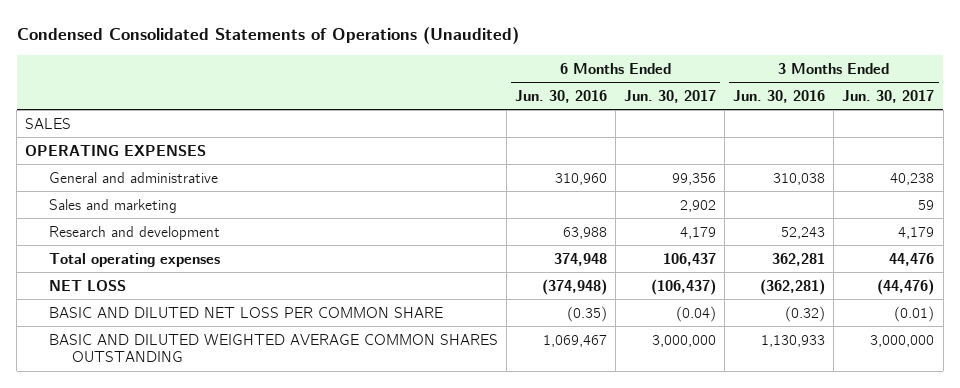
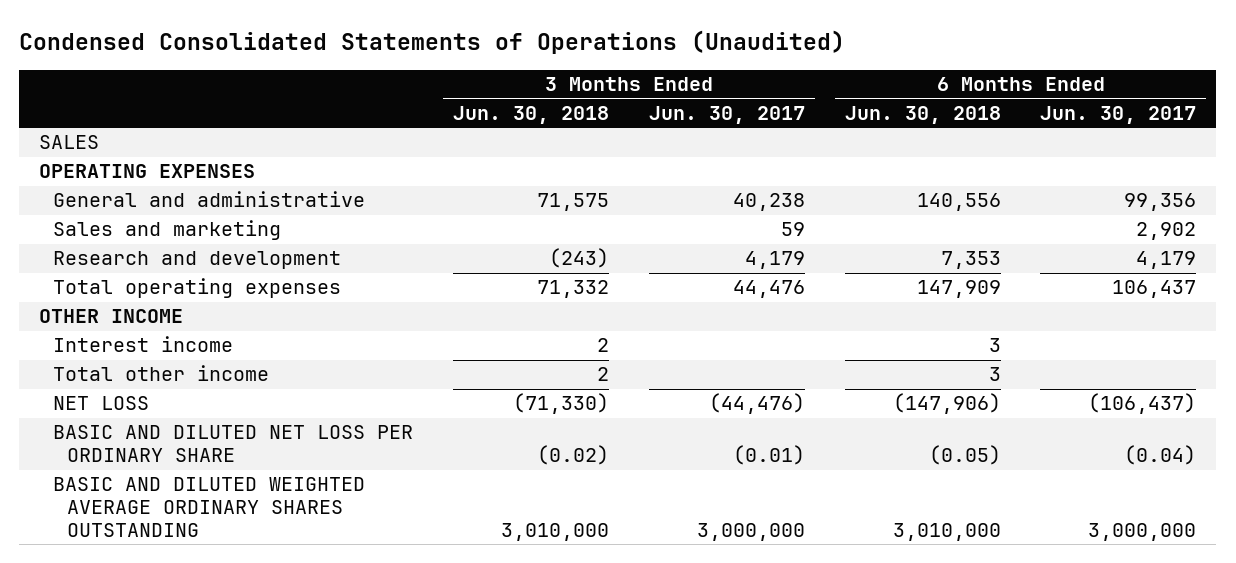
[514,89,607,103] Jun. 30, 2016 -> none
[733,89,826,103] Jun. 30, 2016 -> none
none -> [453,105,610,124] Jun. 30, 2018
none -> [844,105,1001,124] Jun. 30, 2018
none -> [39,309,184,324] OTHER INCOME
none -> [53,336,234,353] Interest income
none -> [53,365,270,382] Total other income
[48,306,443,318] BASIC AND DILUTED NET LOSS PER COMMON SHARE -> [53,425,414,463] BASIC AND DILUTED NET LOSS PER ORDINARY SHARE
[48,333,498,363] BASIC AND DILUTED WEIGHTED AVERAGE COMMON SHARES OUTSTANDING -> [53,477,366,538] BASIC AND DILUTED WEIGHTED AVERAGE ORDINARY SHARES OUTSTANDING

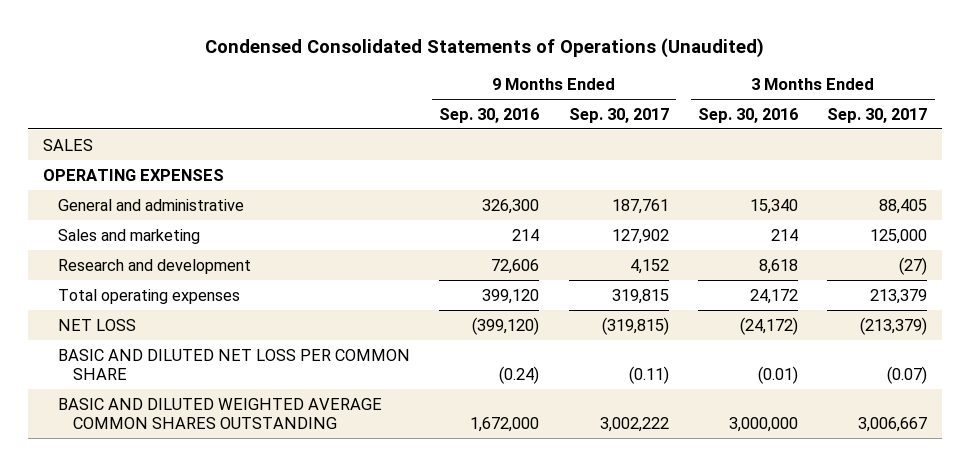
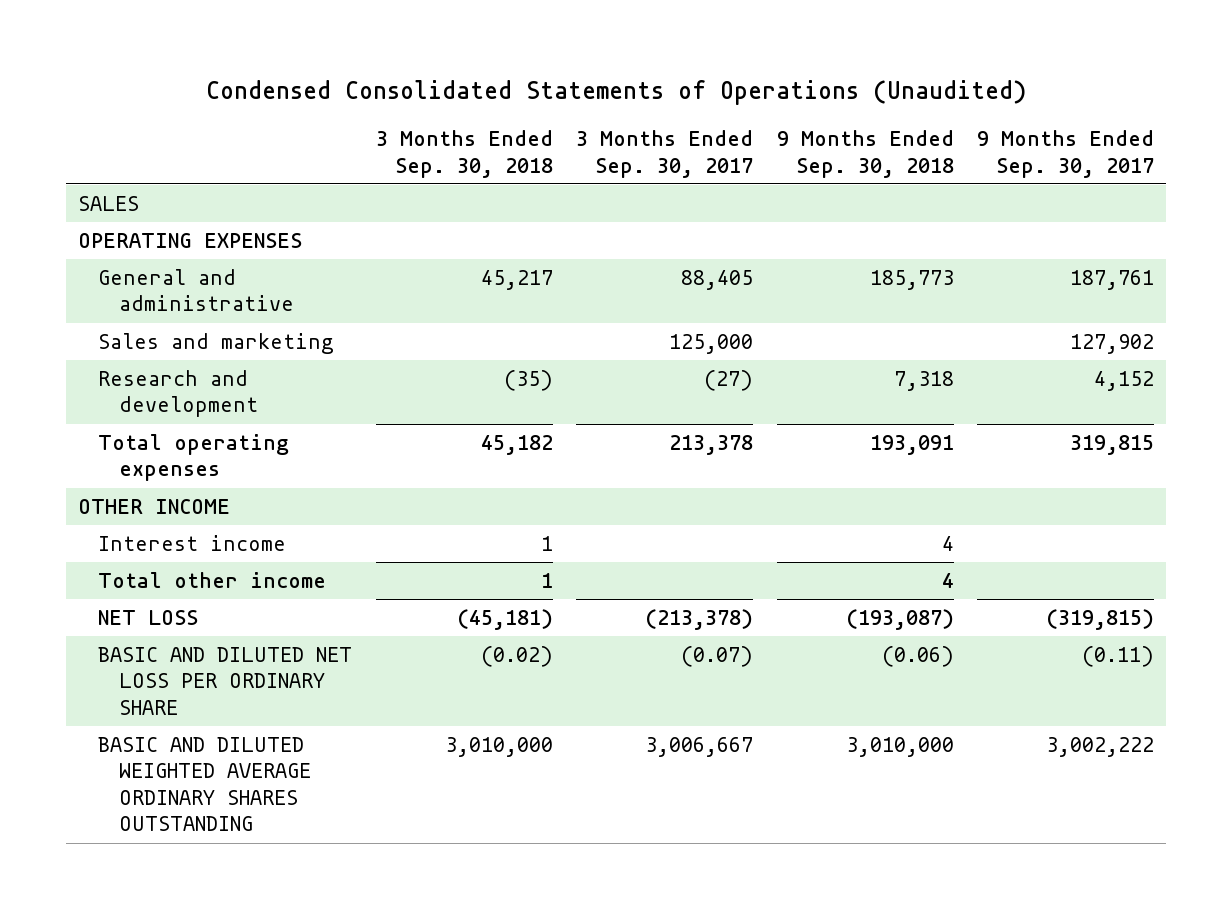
[439,107,540,123] Sep. 30, 2016 -> none
[697,107,798,123] Sep. 30, 2016 -> none
none -> [375,130,553,178] 3 Months Ended Sep. 30, 2018
none -> [776,130,954,178] 9 Months Ended Sep. 30, 2018
[870,288,928,304] 213,379 -> [669,434,754,455] 213,378
none -> [77,498,230,514] OTHER INCOME
none -> [98,534,287,551] Interest income
none -> [98,571,327,588] Total other income
[860,316,928,335] (213,379) -> [645,608,754,630] (213,378)
[57,348,410,380] BASIC AND DILUTED NET LOSS PER COMMON SHARE -> [98,646,353,715] BASIC AND DILUTED NET LOSS PER ORDINARY SHARE
[57,397,382,429] BASIC AND DILUTED WEIGHTED AVERAGE COMMON SHARES OUTSTANDING -> [98,736,311,832] BASIC AND DILUTED WEIGHTED AVERAGE ORDINARY SHARES OUTSTANDING

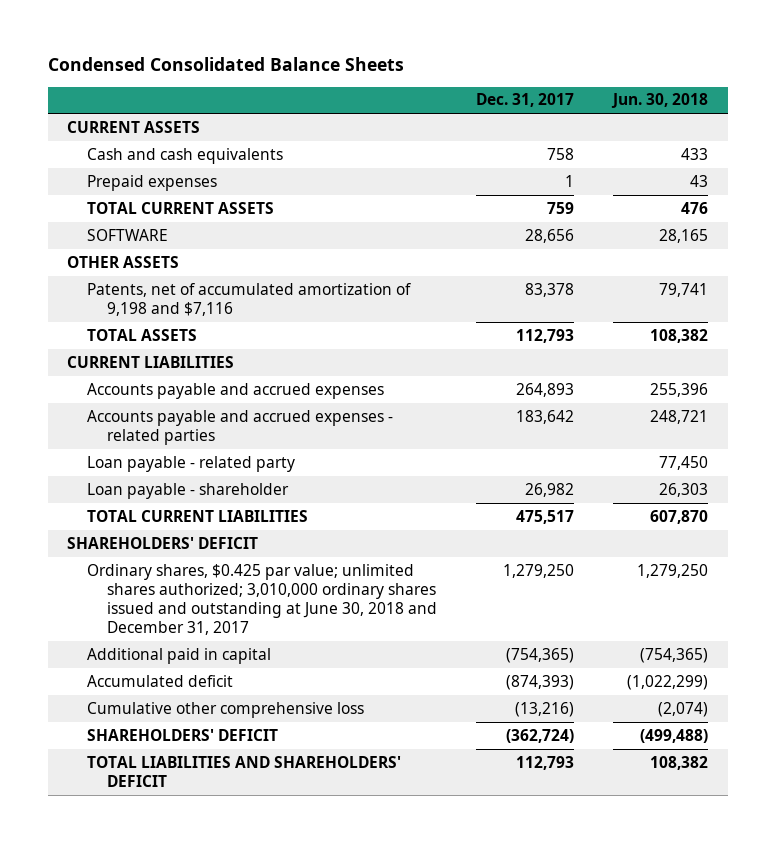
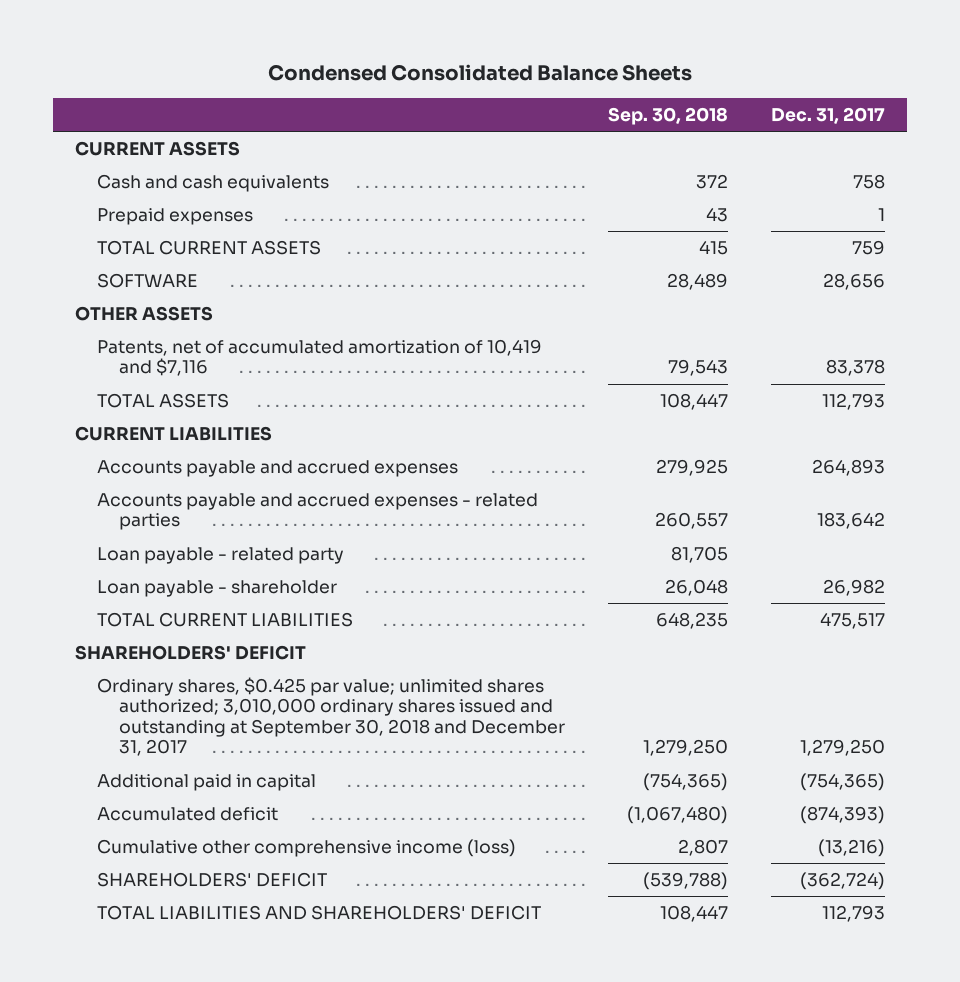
[611,93,709,109] Jun. 30, 2018 -> none
none -> [608,106,729,125] Sep. 30, 2018
[86,282,411,316] Patents, net of accumulated amortization of 9,198 and $7,116 -> [96,338,542,377] Patents, net of accumulated amortization of 10,419 and $7,116
[86,563,437,635] Ordinary shares, $0.425 par value; unlimited shares authorized; 3,010,000 ordinary shares issued and outstanding at June 30, 2018 and December 31, 2017 -> [96,676,565,757] Ordinary shares, $0.425 par value; unlimited shares authorized; 3,010,000 ordinary shares issued and outstanding at September 30, 2018 and December 31, 2017
[86,701,364,718] Cumulative other comprehensive loss -> [96,838,516,857] Cumulative other comprehensive income (loss)

